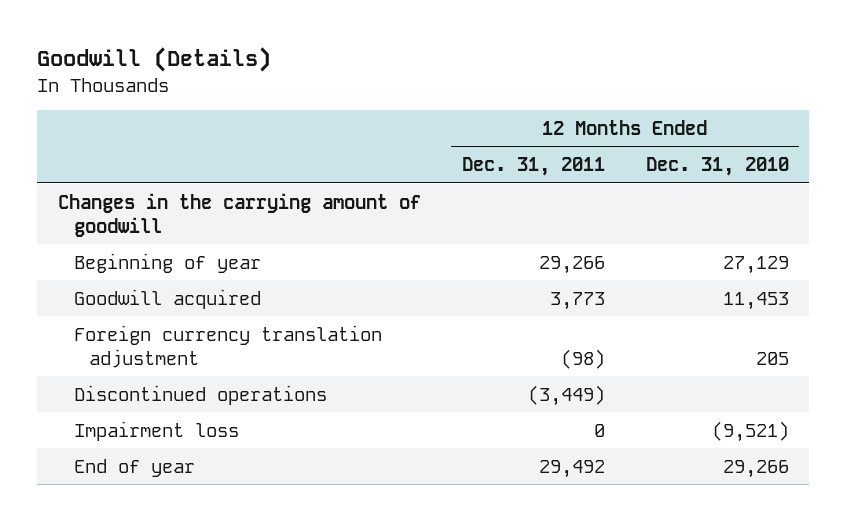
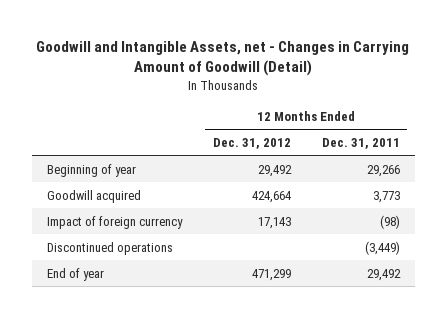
[37,47,272,73] Goodwill (Details) -> [36,40,410,77] Goodwill and Intangible Assets, net - Changes in Carrying Amount of Goodwill (Detail)
[645,157,789,177] Dec. 31, 2010 -> none
none -> [212,137,291,149] Dec. 31, 2012
[57,192,421,237] Changes in the carrying amount of goodwill -> none
[73,324,382,368] Foreign currency translation adjustment -> [46,215,183,229] Impact of foreign currency
[73,420,239,441] Impairment loss -> none

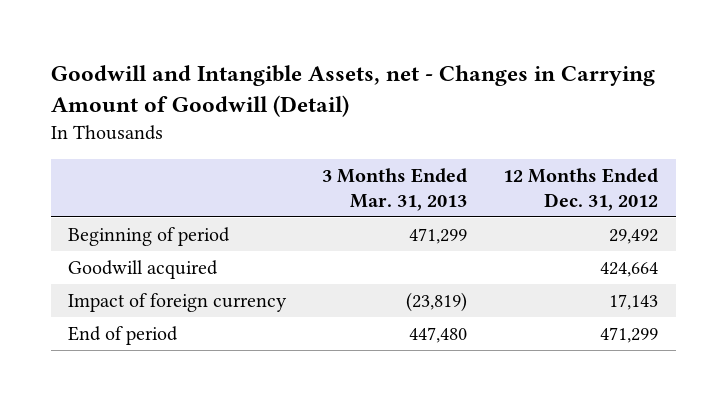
[321,137,400,149] Dec. 31, 2011 -> none
none -> [322,167,468,211] 3 Months Ended Mar. 31, 2013
[46,163,136,177] Beginning of year -> [68,227,231,247] Beginning of period
[46,241,173,255] Discontinued operations -> none
[46,267,104,281] End of year -> [68,326,179,346] End of period

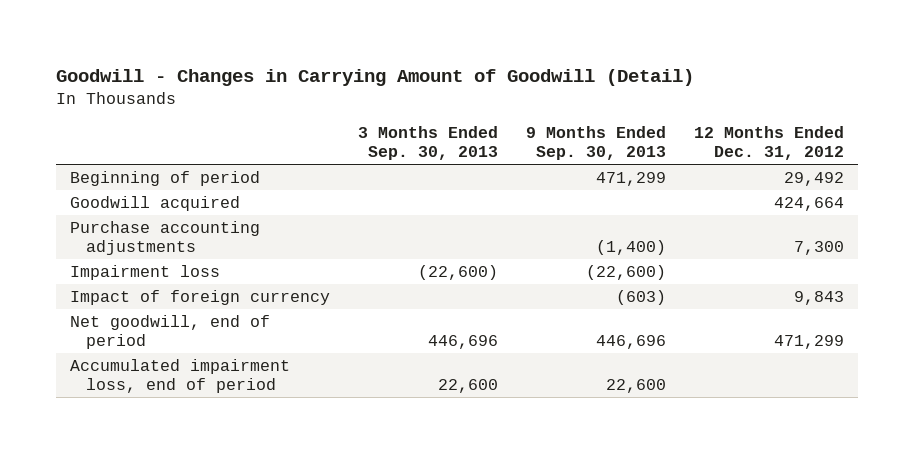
[50,65,655,118] Goodwill and Intangible Assets, net - Changes in Carrying Amount of Goodwill (Detail) -> [56,68,695,86] Goodwill - Changes in Carrying Amount of Goodwill (Detail)
[322,167,468,211] 3 Months Ended Mar. 31, 2013 -> none
none -> [358,126,499,161] 3 Months Ended Sep. 30, 2013
none -> [526,126,667,161] 9 Months Ended Sep. 30, 2013
none -> [70,220,261,255] Purchase accounting adjustments
none -> [70,264,221,280] Impairment loss
[608,294,658,311] 17,143 -> [794,290,845,305] 9,843
[68,326,179,346] End of period -> [70,314,271,349] Net goodwill, end of period
none -> [70,358,291,393] Accumulated impairment loss, end of period

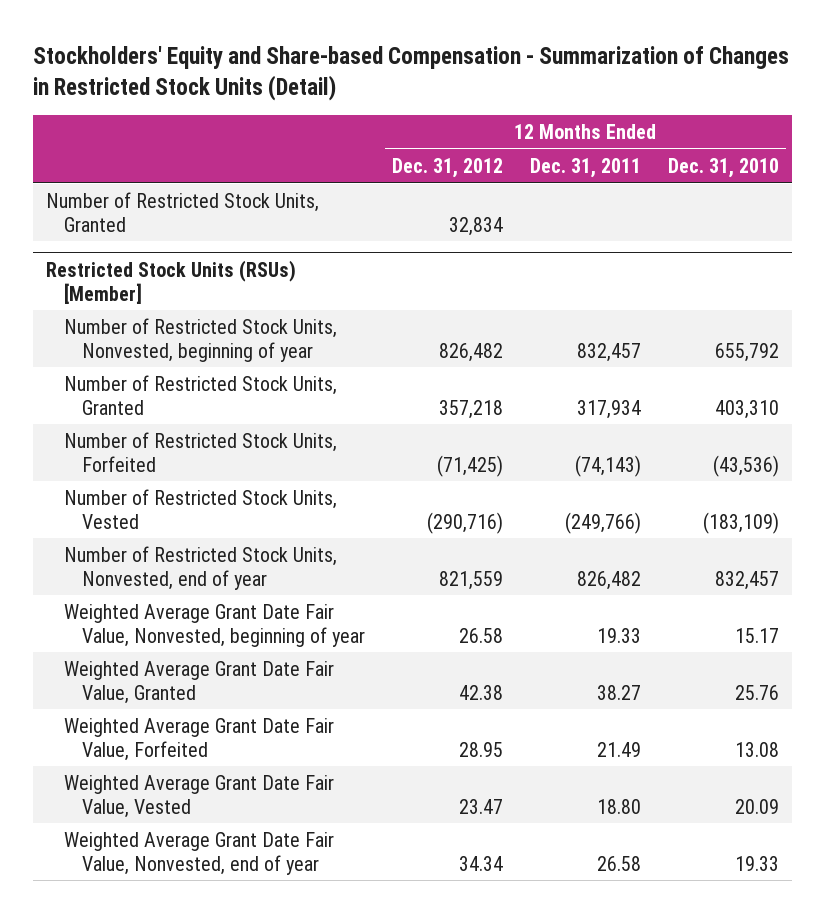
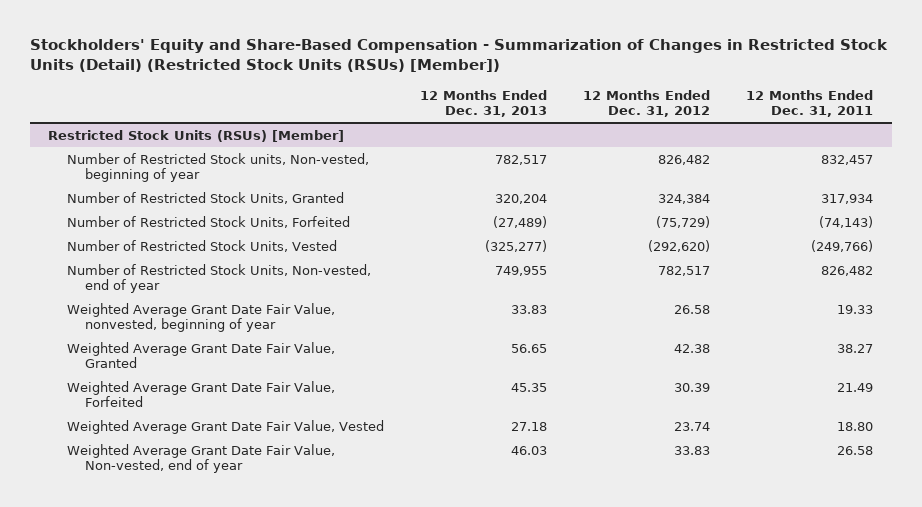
[32,45,789,101] Stockholders' Equity and Share-based Compensation - Summarization of Changes in Restricted Stock Units (Detail) -> [30,39,889,73] Stockholders' Equity and Share-Based Compensation - Summarization of Changes in Restricted Stock Units (Detail) (Restricted Stock Units (RSUs) [Member])
[667,157,779,178] Dec. 31, 2010 -> none
none -> [419,89,547,117] 12 Months Ended Dec. 31, 2013
[46,192,320,232] Number of Restricted Stock Units, Granted -> none
[63,318,337,362] Number of Restricted Stock Units, Nonvested, beginning of year -> [66,152,369,182] Number of Restricted Stock units, Non-vested, beginning of year
[438,399,503,419] 357,218 -> [658,193,711,204] 324,384
[436,454,503,477] (71,425) -> [656,215,711,228] (75,729)
[426,511,503,534] (290,716) -> [648,239,711,252] (292,620)
[63,546,337,590] Number of Restricted Stock Units, Nonvested, end of year -> [66,263,371,293] Number of Restricted Stock Units, Non-vested, end of year
[438,570,503,590] 821,559 -> [658,265,711,276] 782,517
[63,604,365,647] Weighted Average Grant Date Fair Value, Nonvested, beginning of year -> [66,302,335,332] Weighted Average Grant Date Fair Value, nonvested, beginning of year
[458,741,503,757] 28.95 -> [674,382,711,392] 30.39
[458,798,503,814] 23.47 -> [674,421,711,431] 23.74
[63,832,334,875] Weighted Average Grant Date Fair Value, Nonvested, end of year -> [66,443,335,473] Weighted Average Grant Date Fair Value, Non-vested, end of year
[458,855,503,871] 34.34 -> [674,445,711,455] 33.83

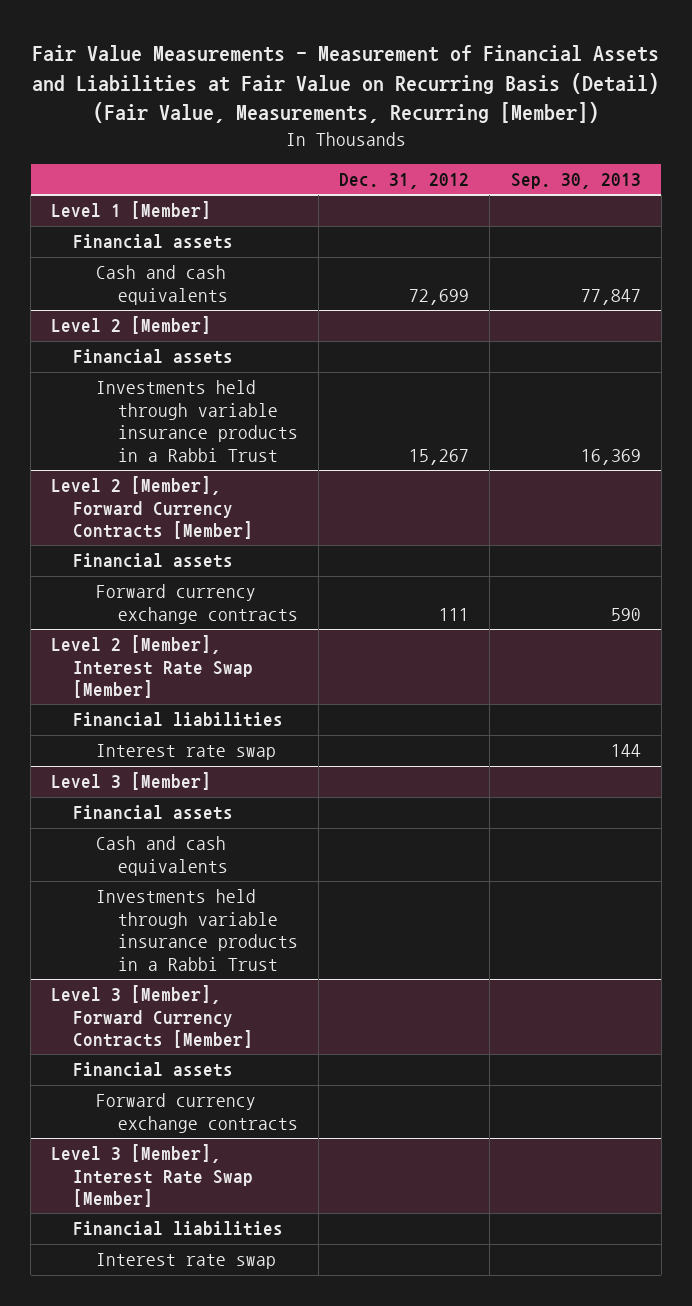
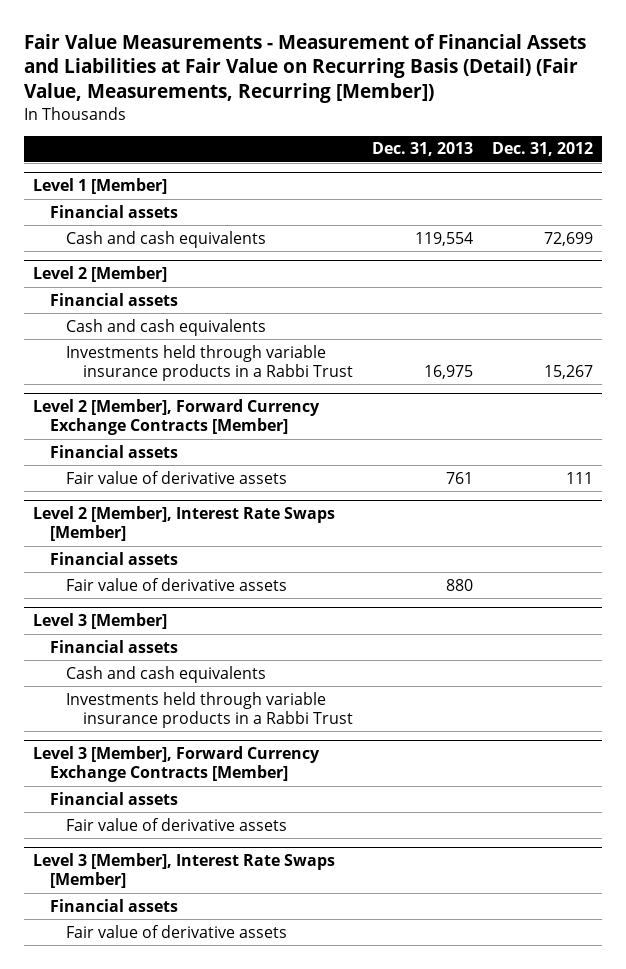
[510,173,641,190] Sep. 30, 2013 -> none
none -> [371,142,473,157] Dec. 31, 2013
none -> [66,318,267,336] Cash and cash equivalents
[51,476,254,540] Level 2 [Member], Forward Currency Contracts [Member] -> [33,399,321,436] Level 2 [Member], Forward Currency Exchange Contracts [Member]
[73,712,284,728] Financial liabilities -> none
[95,744,276,761] Interest rate swap -> none
[95,584,298,624] Forward currency exchange contracts -> [66,470,288,484] Fair value of derivative assets
[51,635,254,699] Level 2 [Member], Interest Rate Swap [Member] -> [33,506,336,542] Level 2 [Member], Interest Rate Swaps [Member]
none -> [49,551,178,565] Financial assets
none -> [66,577,288,591] Fair value of derivative assets
[51,985,254,1049] Level 3 [Member], Forward Currency Contracts [Member] -> [33,746,321,783] Level 3 [Member], Forward Currency Exchange Contracts [Member]
[73,1221,284,1237] Financial liabilities -> none
[95,1253,276,1270] Interest rate swap -> none
[95,1093,298,1133] Forward currency exchange contracts -> [66,817,288,831] Fair value of derivative assets
[51,1144,254,1208] Level 3 [Member], Interest Rate Swap [Member] -> [33,853,336,889] Level 3 [Member], Interest Rate Swaps [Member]
none -> [49,898,178,912] Financial assets
none -> [66,924,288,938] Fair value of derivative assets

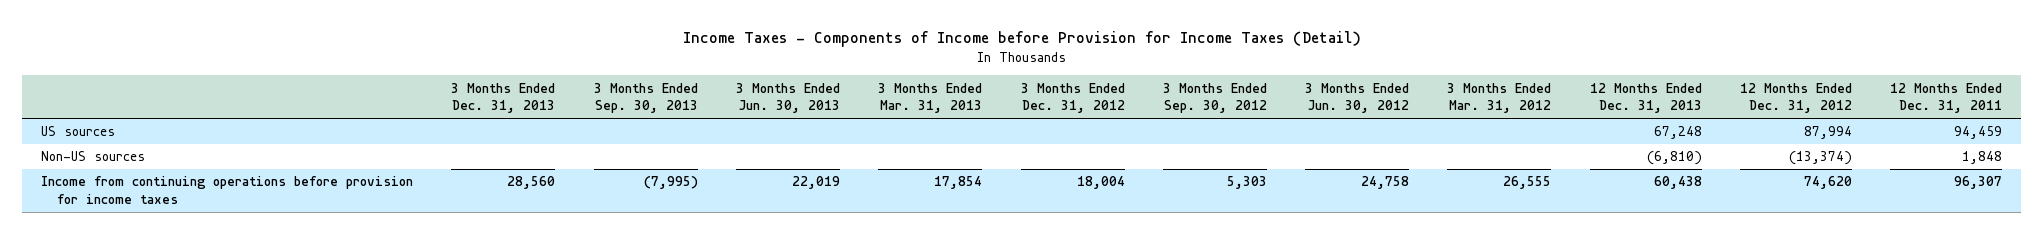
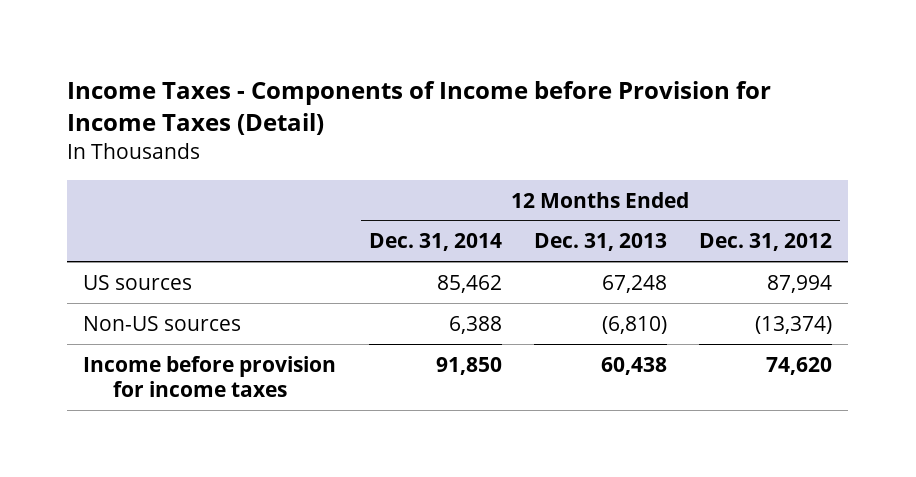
[451,82,556,114] 3 Months Ended Dec. 31, 2013 -> none
[593,82,698,114] 3 Months Ended Sep. 30, 2013 -> none
[735,82,840,114] 3 Months Ended Jun. 30, 2013 -> none
[878,82,983,114] 3 Months Ended Mar. 31, 2013 -> none
[1020,82,1125,114] 3 Months Ended Dec. 31, 2012 -> none
[1162,82,1267,114] 3 Months Ended Sep. 30, 2012 -> none
[1305,82,1410,114] 3 Months Ended Jun. 30, 2012 -> none
[1447,82,1552,114] 3 Months Ended Mar. 31, 2012 -> none
[1890,82,2003,114] 12 Months Ended Dec. 31, 2011 -> none
none -> [368,233,502,252] Dec. 31, 2014
[41,176,414,204] Income from continuing operations before provision for income taxes -> [83,355,337,397] Income before provision for income taxes

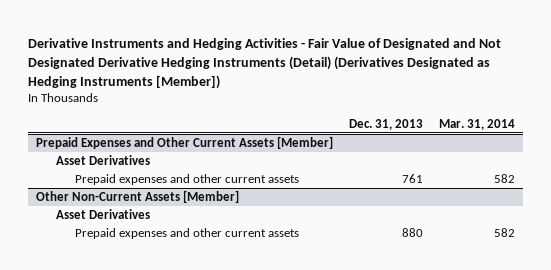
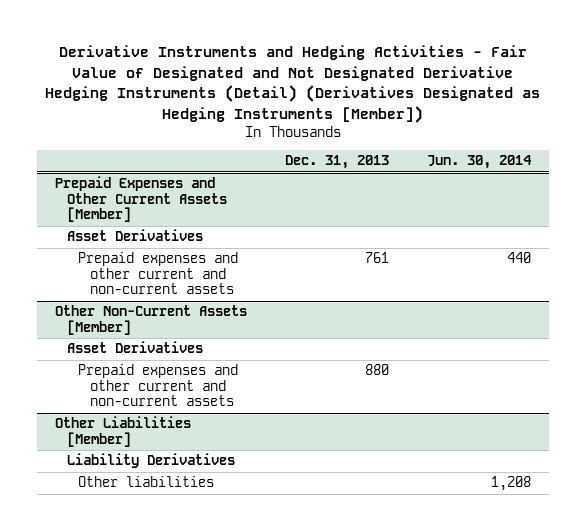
[438,118,515,130] Mar. 31, 2014 -> none
none -> [426,155,532,170] Jun. 30, 2014
[74,174,299,186] Prepaid expenses and other current assets -> [78,252,239,295] Prepaid expenses and other current and non-current assets
[74,228,299,240] Prepaid expenses and other current assets -> [78,364,239,407] Prepaid expenses and other current and non-current assets
none -> [55,416,192,447] Other Liabilities [Member]
none -> [66,453,235,469] Liability Derivatives
none -> [78,476,215,488] Other liabilities

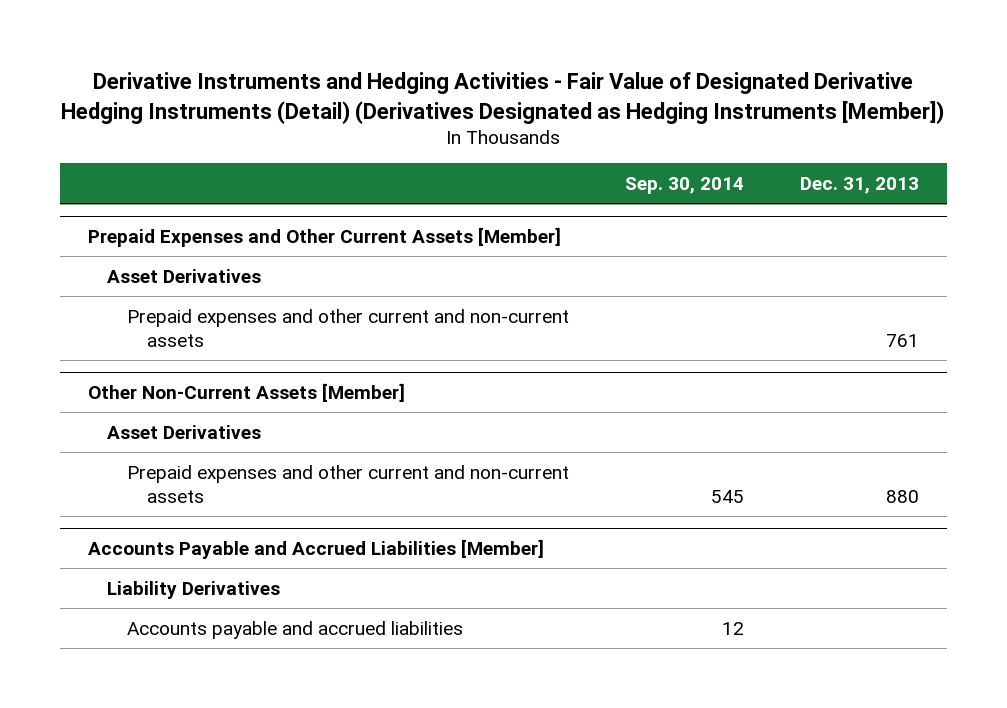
[44,45,540,123] Derivative Instruments and Hedging Activities - Fair Value of Designated and Not Designated Derivative Hedging Instruments (Detail) (Derivatives Designated as Hedging Instruments [Member]) -> [61,72,945,124] Derivative Instruments and Hedging Activities - Fair Value of Designated Derivative Hedging Instruments (Detail) (Derivatives Designated as Hedging Instruments [Member])
[426,155,532,170] Jun. 30, 2014 -> none
none -> [625,176,745,194] Sep. 30, 2014
[55,416,192,447] Other Liabilities [Member] -> none
none -> [87,538,544,559] Accounts Payable and Accrued Liabilities [Member]
[78,476,215,488] Other liabilities -> [127,620,464,639] Accounts payable and accrued liabilities

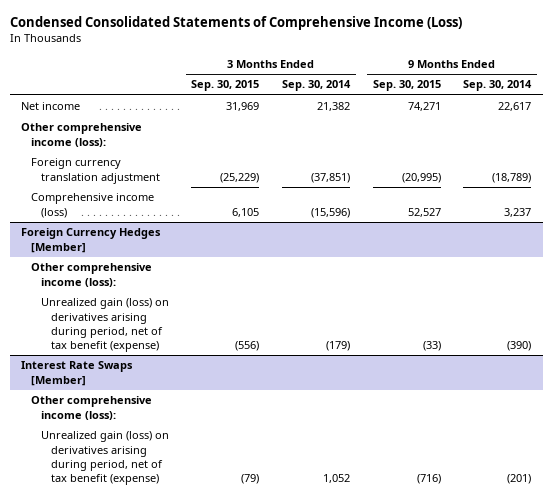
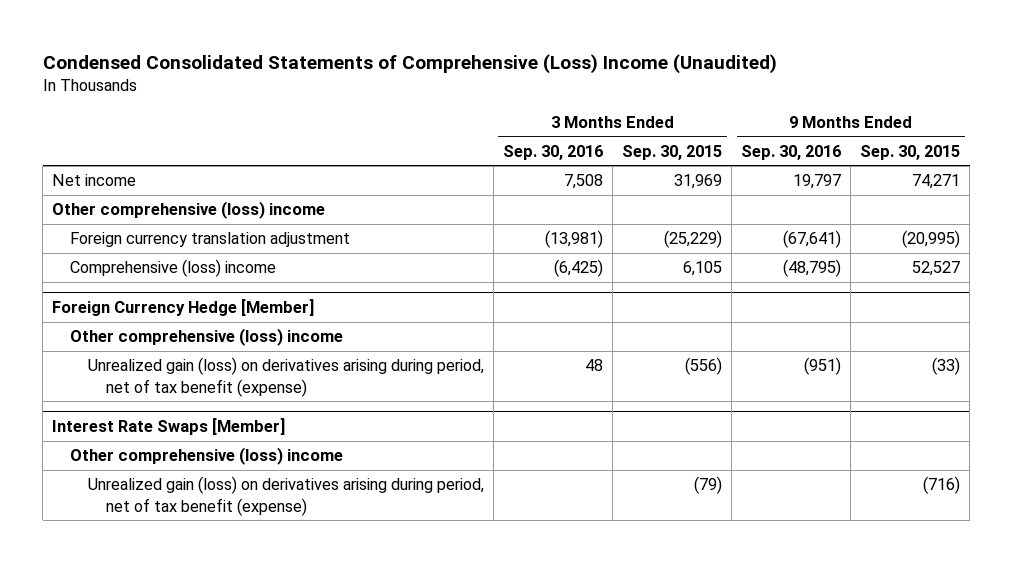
[10,16,463,31] Condensed Consolidated Statements of Comprehensive Income (Loss) -> [42,53,777,74] Condensed Consolidated Statements of Comprehensive (Loss) Income (Unaudited)
[282,80,352,92] Sep. 30, 2014 -> none
[463,80,533,92] Sep. 30, 2014 -> none
none -> [503,144,604,160] Sep. 30, 2016
none -> [741,144,842,160] Sep. 30, 2016
[21,123,143,147] Other comprehensive income (loss): -> [52,201,326,220] Other comprehensive (loss) income
[31,193,155,218] Comprehensive income (loss) -> [70,259,277,278] Comprehensive (loss) income
[21,228,162,253] Foreign Currency Hedges [Member] -> [52,299,315,317] Foreign Currency Hedge [Member]
[31,263,153,287] Other comprehensive income (loss): -> [70,328,344,347] Other comprehensive (loss) income
[31,396,153,420] Other comprehensive income (loss): -> [70,447,344,466] Other comprehensive (loss) income

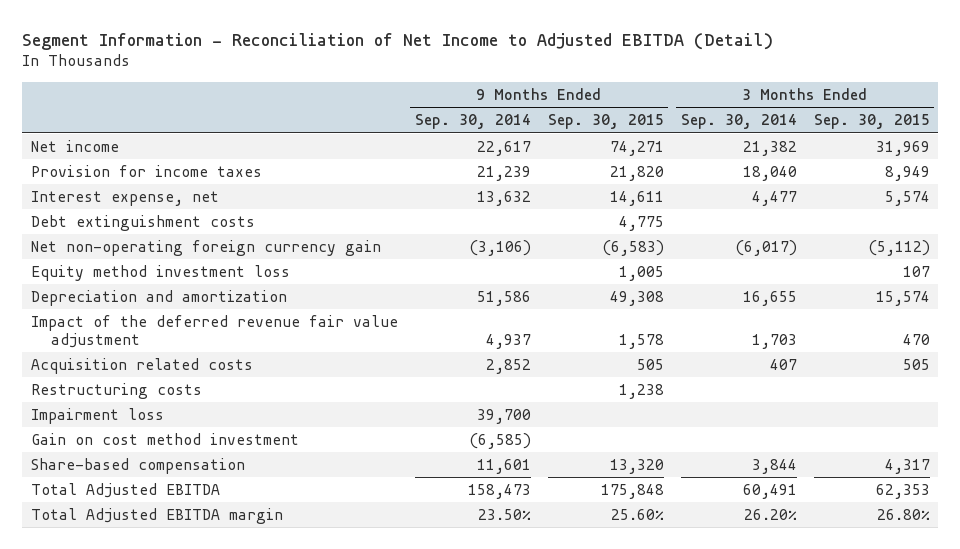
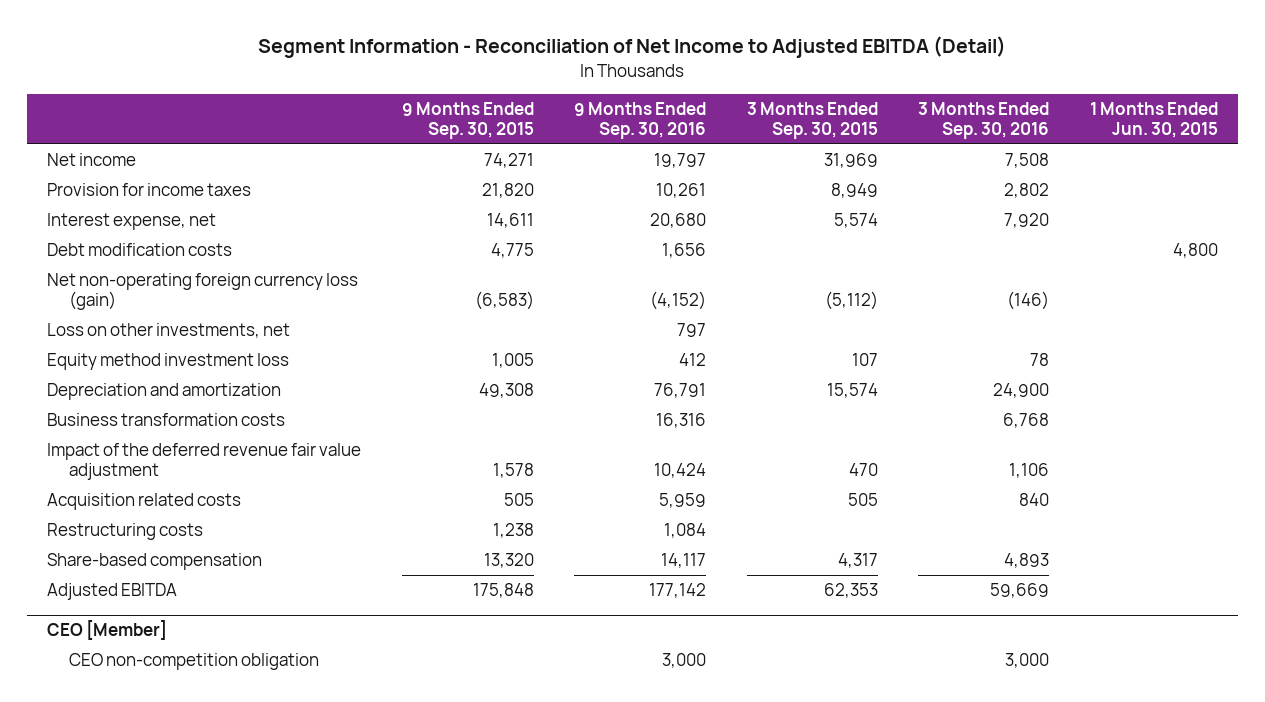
[414,114,531,130] Sep. 30, 2014 -> none
[680,114,797,130] Sep. 30, 2014 -> none
none -> [574,101,707,139] 9 Months Ended Sep. 30, 2016
none -> [918,101,1050,139] 3 Months Ended Sep. 30, 2016
none -> [1089,101,1218,138] 1 Months Ended Jun. 30, 2015
[30,215,255,232] Debt extinguishment costs -> [47,243,233,257] Debt modification costs
[30,240,381,257] Net non-operating foreign currency gain -> [47,273,359,311] Net non-operating foreign currency loss (gain)
none -> [47,323,291,339] Loss on other investments, net
none -> [47,413,286,427] Business transformation costs
[30,408,164,425] Impairment loss -> none
[30,433,299,446] Gain on cost method investment -> none
[30,508,283,525] Total Adjusted EBITDA margin -> none
[30,483,220,499] Total Adjusted EBITDA -> [47,583,178,601] Adjusted EBITDA
none -> [47,620,168,641] CEO [Member]
none -> [69,653,320,671] CEO non-competition obligation

